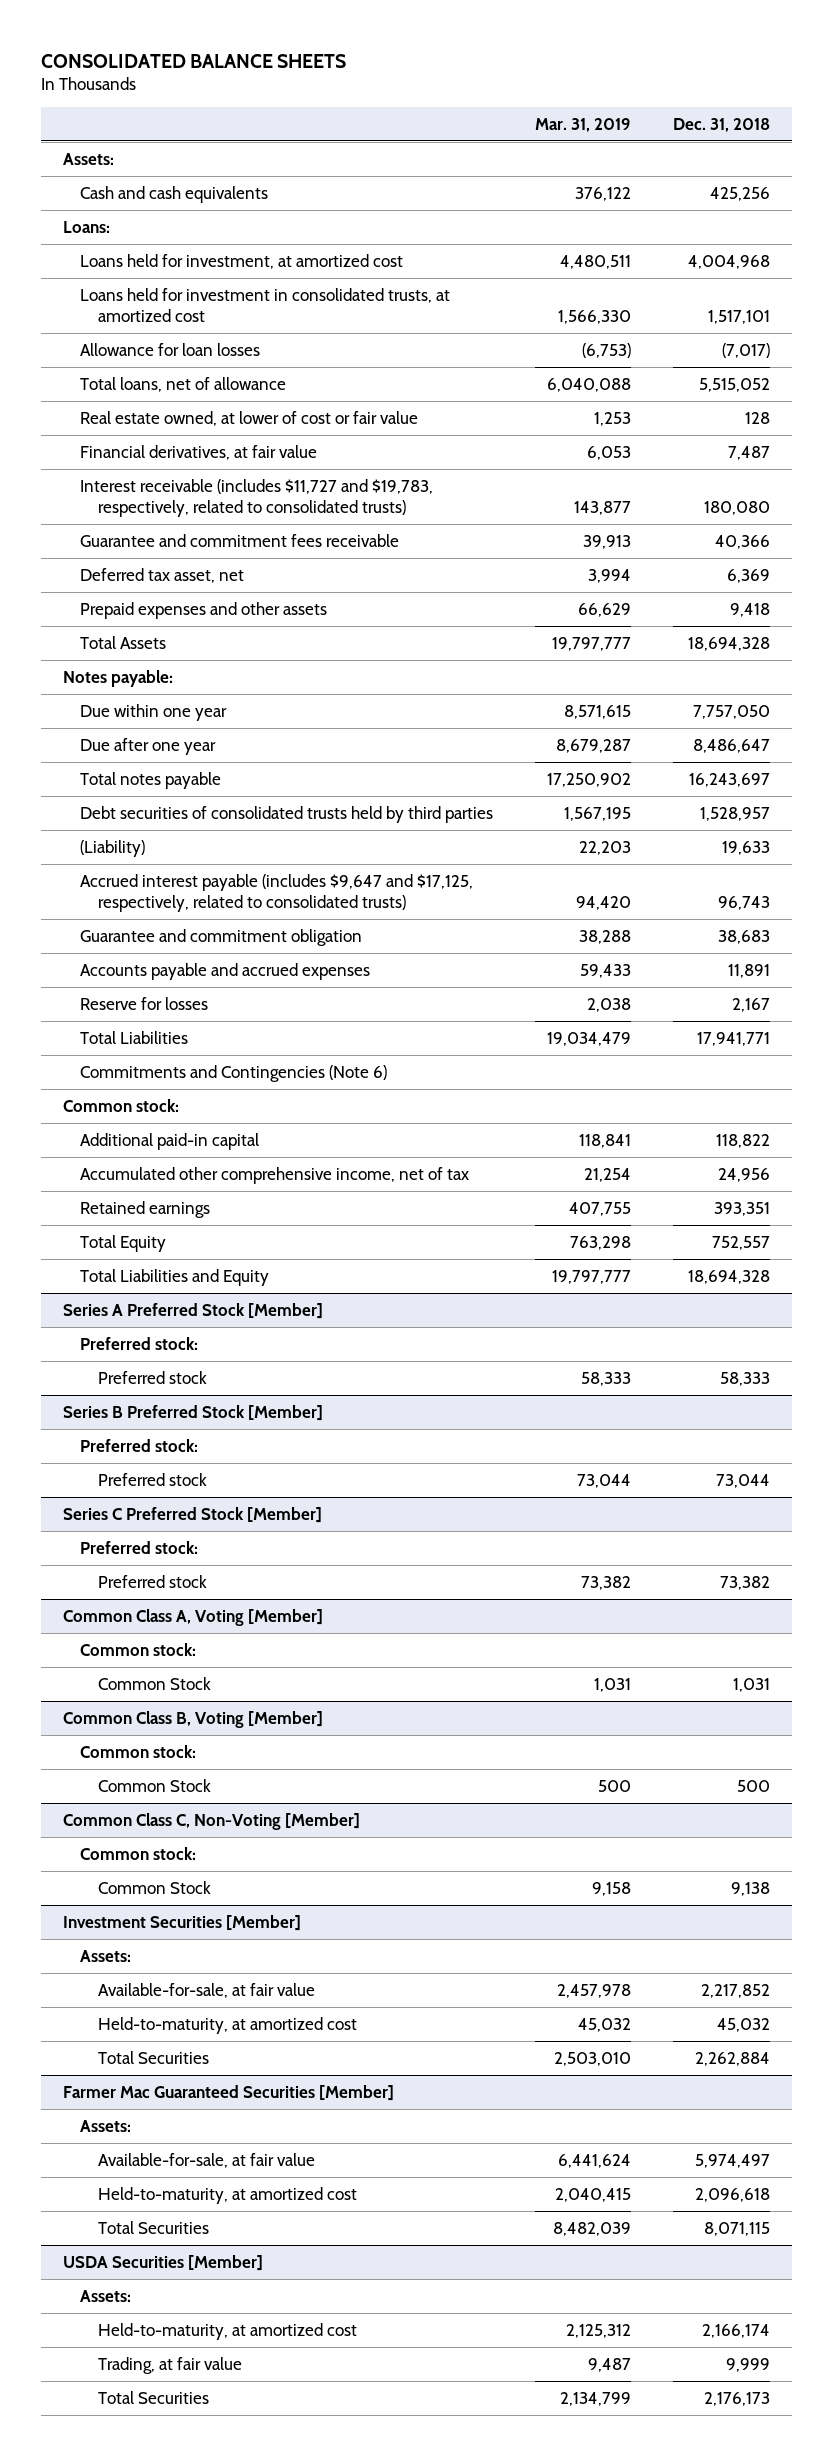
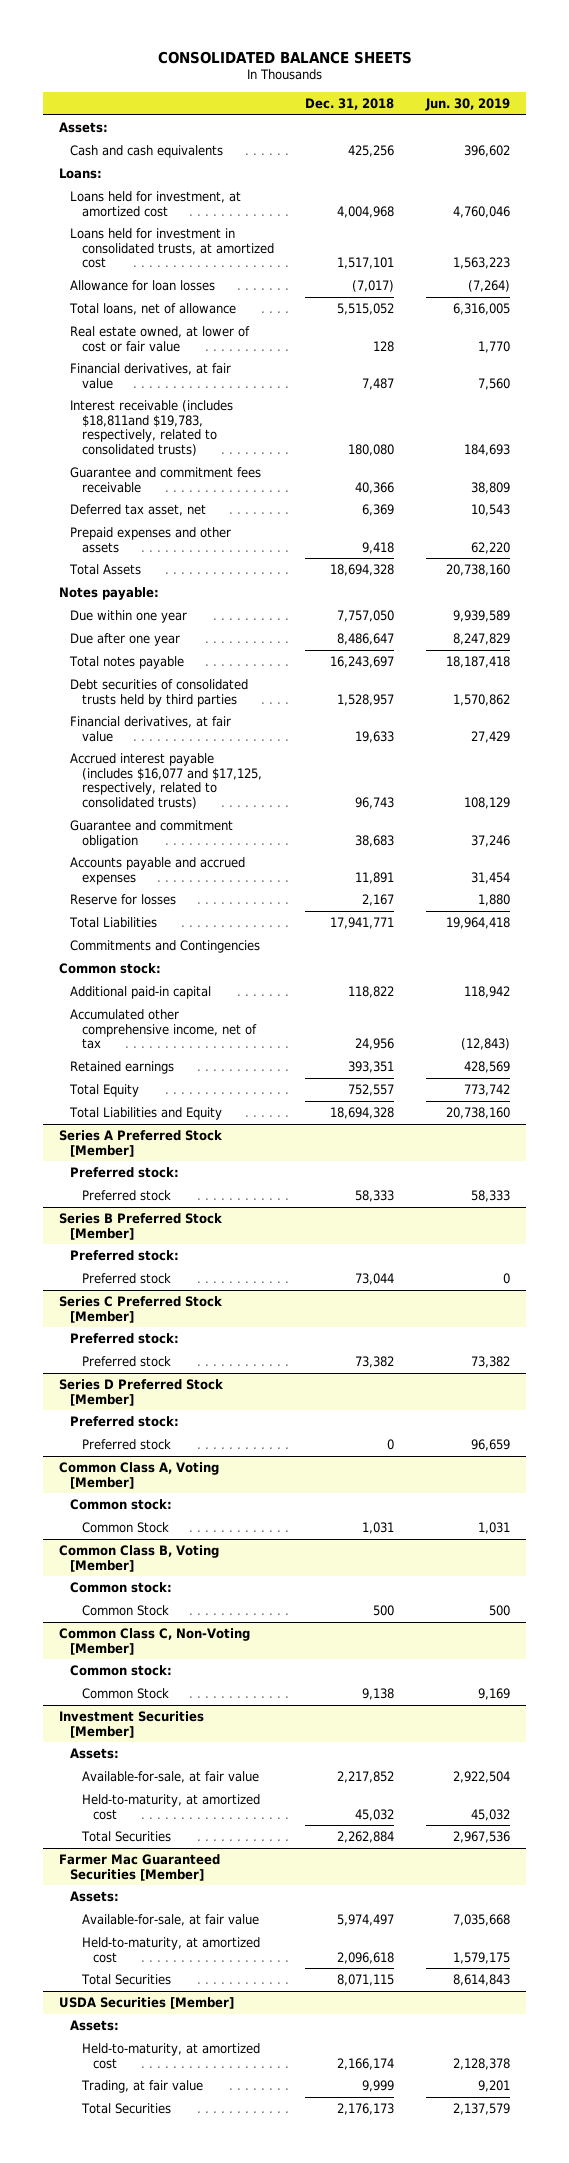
[535,118,632,133] Mar. 31, 2019 -> none
none -> [425,97,511,111] Jun. 30, 2019
[80,478,434,518] Interest receivable (includes $11,727 and $19,783, respectively, related to consolidated trusts) -> [70,399,234,456] Interest receivable (includes $18,811and $19,783, respectively, related to consolidated trusts)
[80,839,146,857] (Liability) -> [70,715,232,742] Financial derivatives, at fair value
[80,873,474,913] Accrued interest payable (includes $9,647 and $17,125, respectively, related to consolidated trusts) -> [70,752,262,809] Accrued interest payable (includes $16,077 and $17,125, respectively, related to consolidated trusts)
[80,1064,388,1082] Commitments and Contingencies (Note 6) -> [70,939,261,953] Commitments and Contingencies
none -> [59,1378,224,1406] Series D Preferred Stock [Member]
none -> [70,1415,180,1427] Preferred stock:
none -> [81,1438,171,1450] Preferred stock

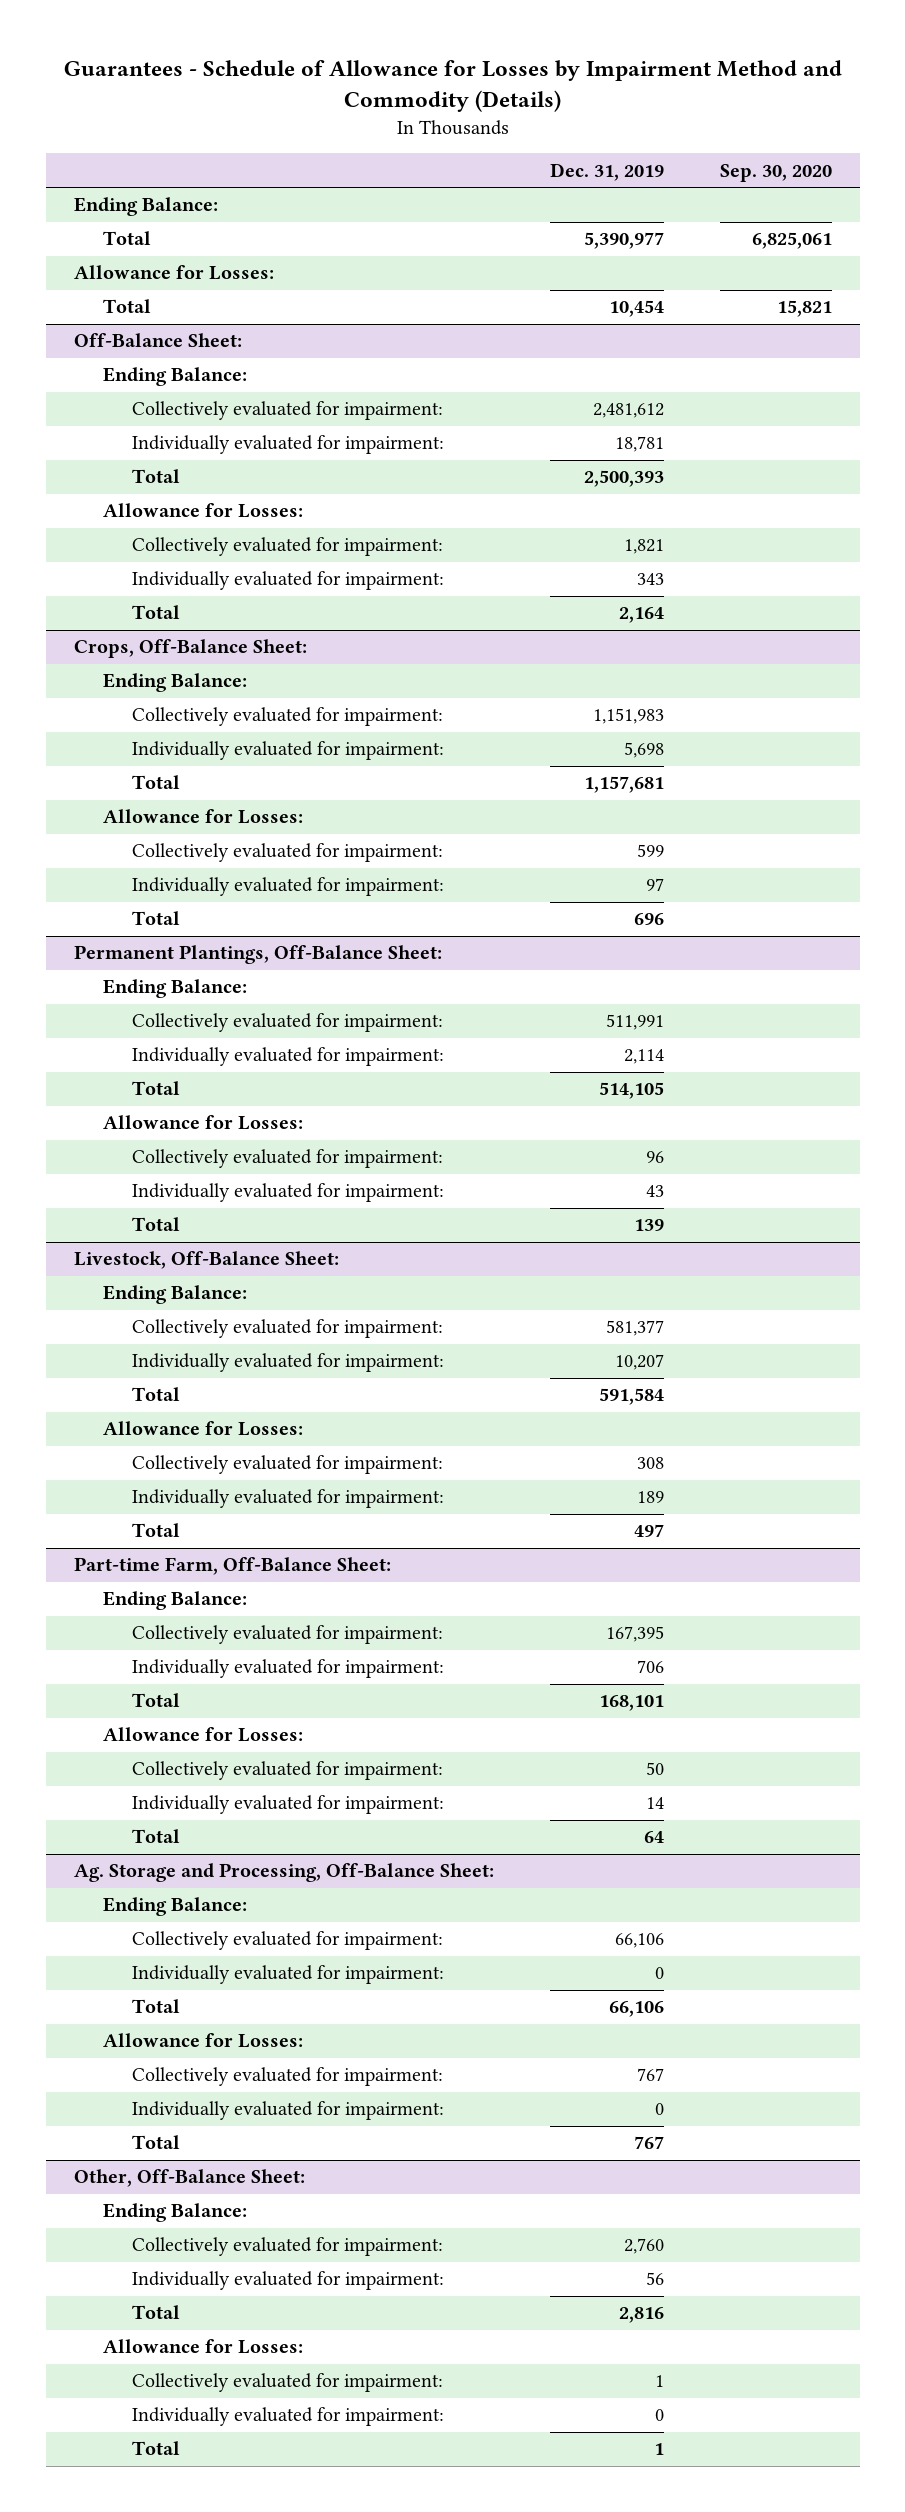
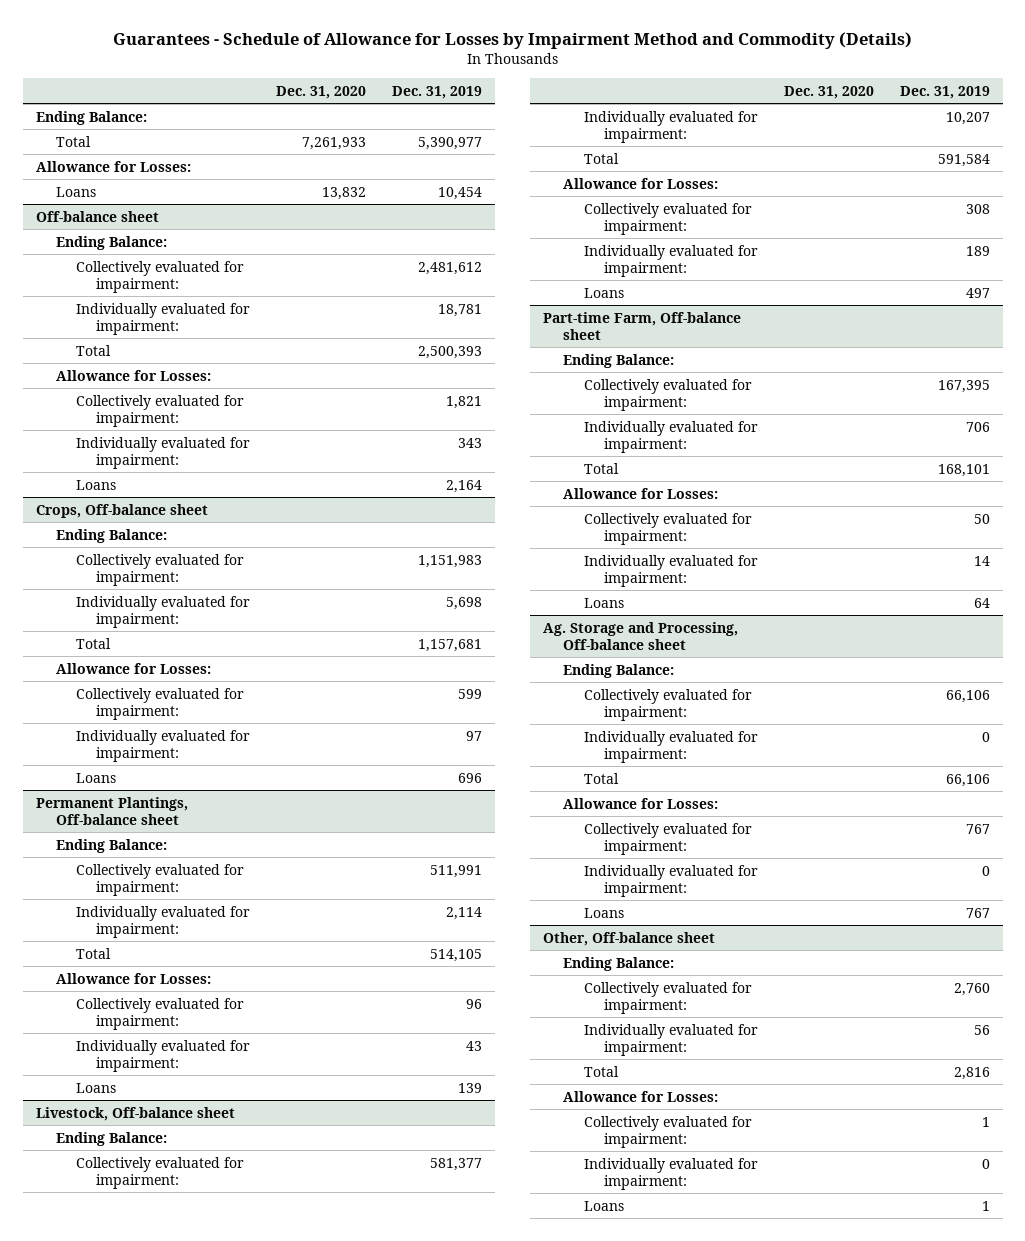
[719,163,832,182] Sep. 30, 2020 -> none
none -> [276,85,367,99] Dec. 31, 2020
[102,299,151,314] Total -> [55,186,96,197] Loans
[73,333,242,348] Off-Balance Sheet: -> [35,210,159,222] Off-balance sheet
[132,605,181,620] Total -> [76,479,117,490] Loans
[73,639,307,659] Crops, Off-Balance Sheet: -> [35,503,208,518] Crops, Off-balance sheet
[132,911,181,926] Total -> [76,772,117,783] Loans
[73,945,442,965] Permanent Plantings, Off-Balance Sheet: -> [35,796,188,825] Permanent Plantings, Off-balance sheet
[132,1217,181,1232] Total -> [76,1082,117,1093] Loans
[73,1251,339,1270] Livestock, Off-Balance Sheet: -> [35,1106,235,1121] Livestock, Off-balance sheet
[132,1523,181,1538] Total -> [583,287,624,298] Loans
[73,1557,391,1576] Part-time Farm, Off-Balance Sheet: -> [543,311,742,340] Part-time Farm, Off-balance sheet
[132,1829,181,1844] Total -> [583,597,624,608] Loans
[73,1863,494,1883] Ag. Storage and Processing, Off-Balance Sheet: -> [543,621,739,650] Ag. Storage and Processing, Off-balance sheet
[132,2135,181,2150] Total -> [583,907,624,918] Loans
[73,2169,305,2188] Other, Off-Balance Sheet: -> [543,931,716,946] Other, Off-balance sheet
[132,2441,181,2456] Total -> [583,1200,624,1211] Loans

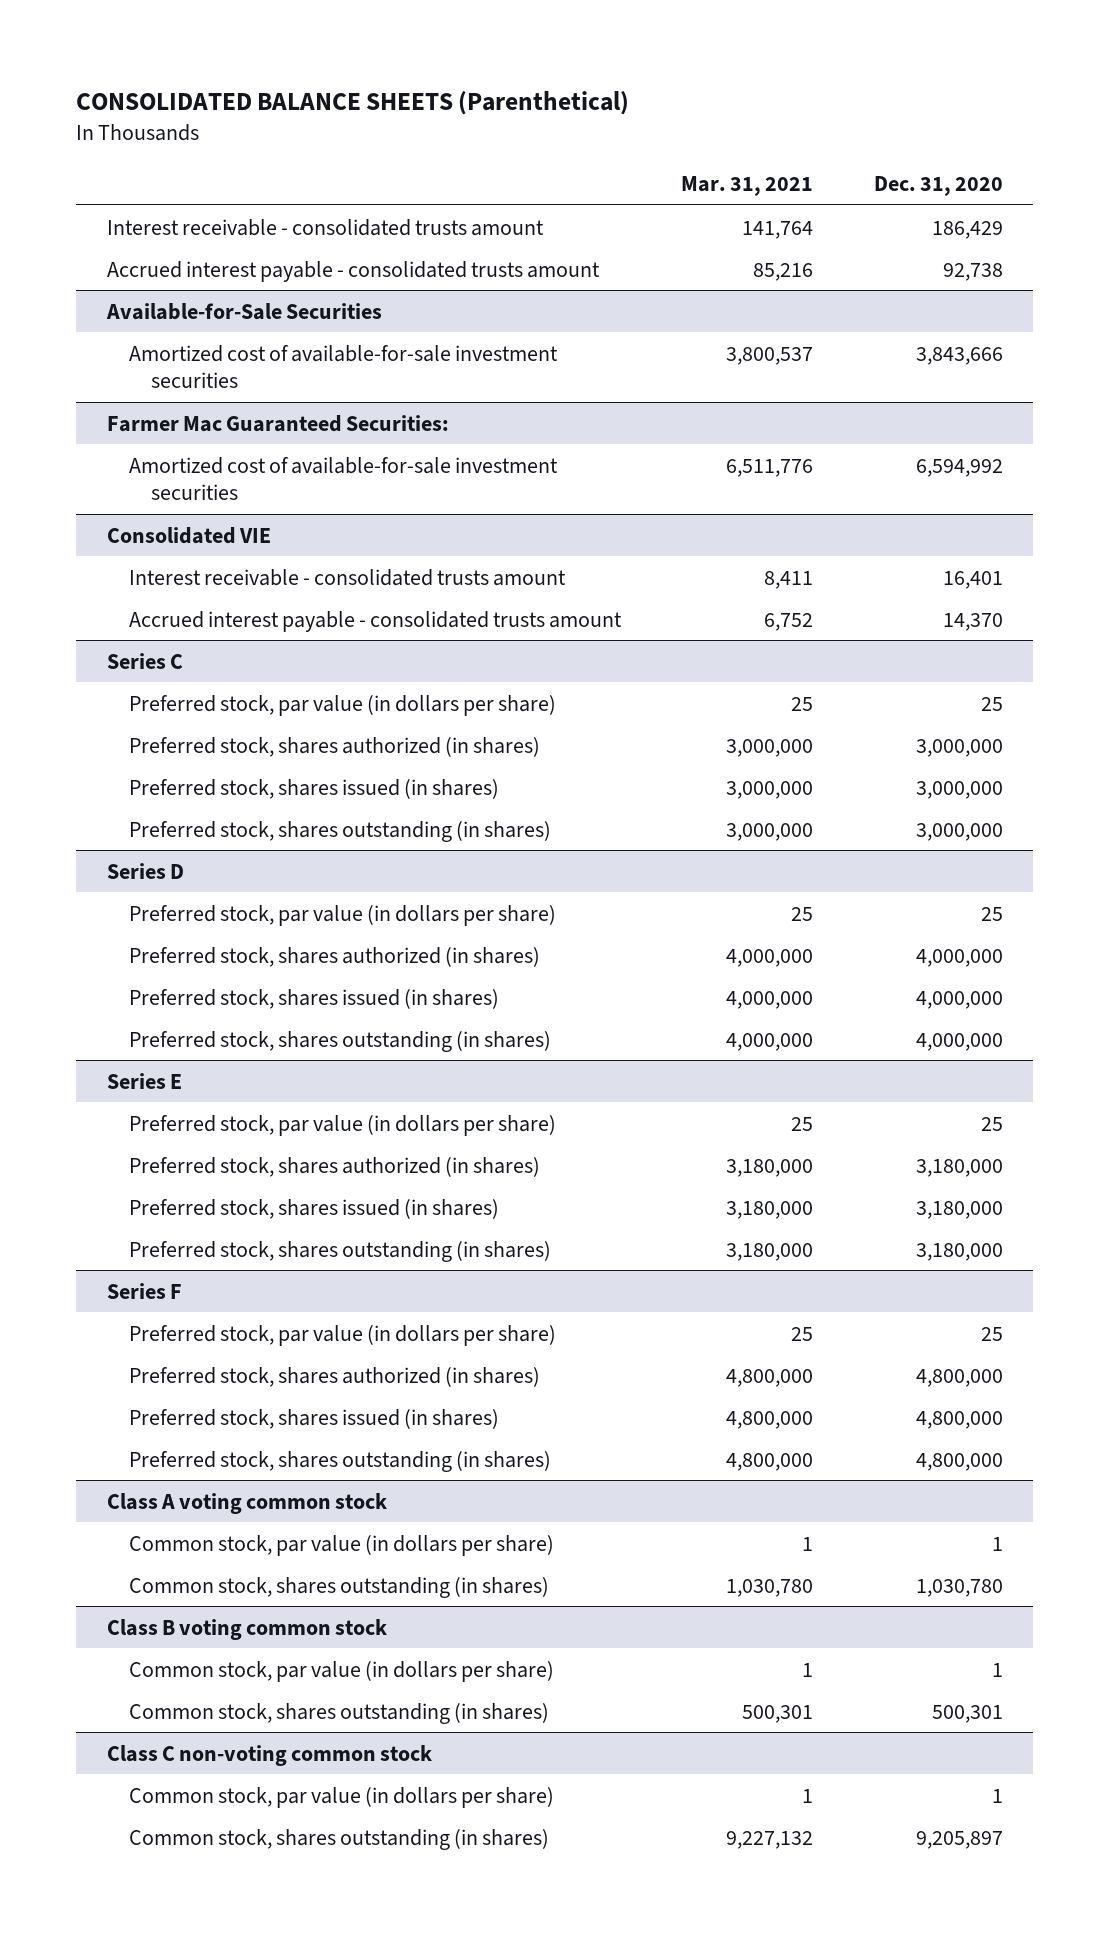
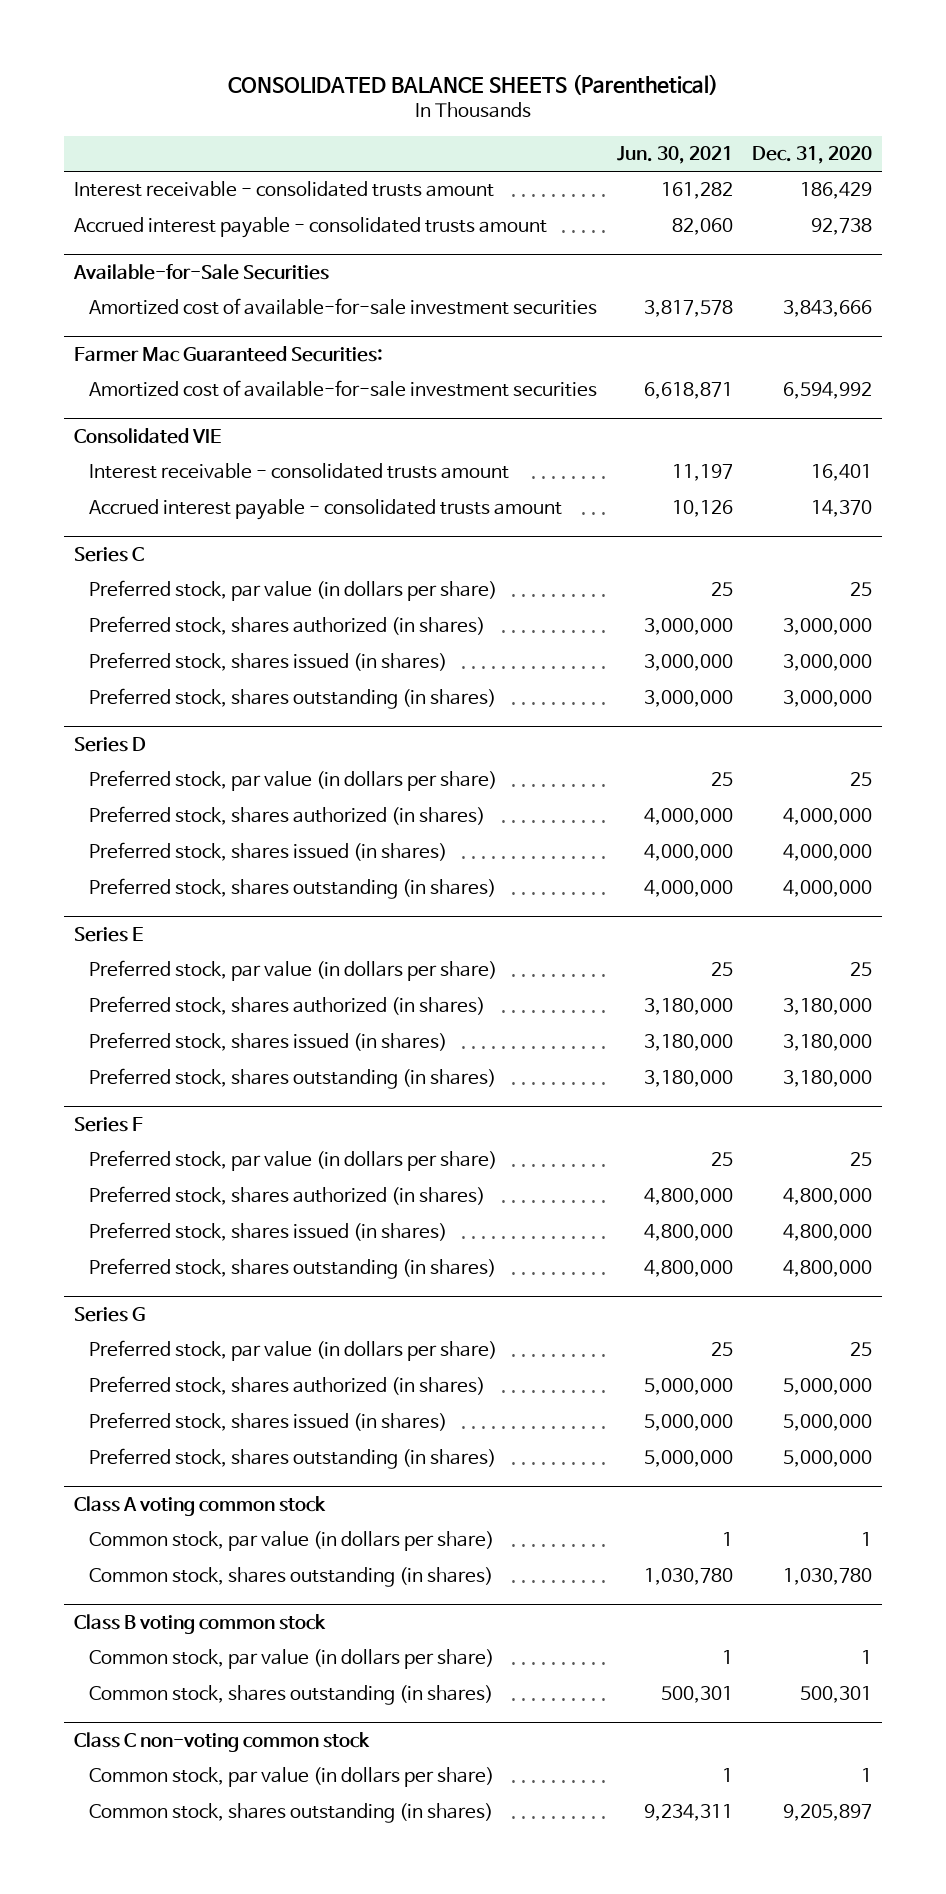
[681,175,814,196] Mar. 31, 2021 -> none
none -> [616,146,733,165] Jun. 30, 2021
none -> [73,1307,145,1323] Series G
none -> [88,1340,497,1362] Preferred stock, par value (in dollars per share)
none -> [88,1376,485,1396] Preferred stock, shares authorized (in shares)
none -> [88,1412,447,1432] Preferred stock, shares issued (in shares)
none -> [88,1448,496,1470] Preferred stock, shares outstanding (in shares)

